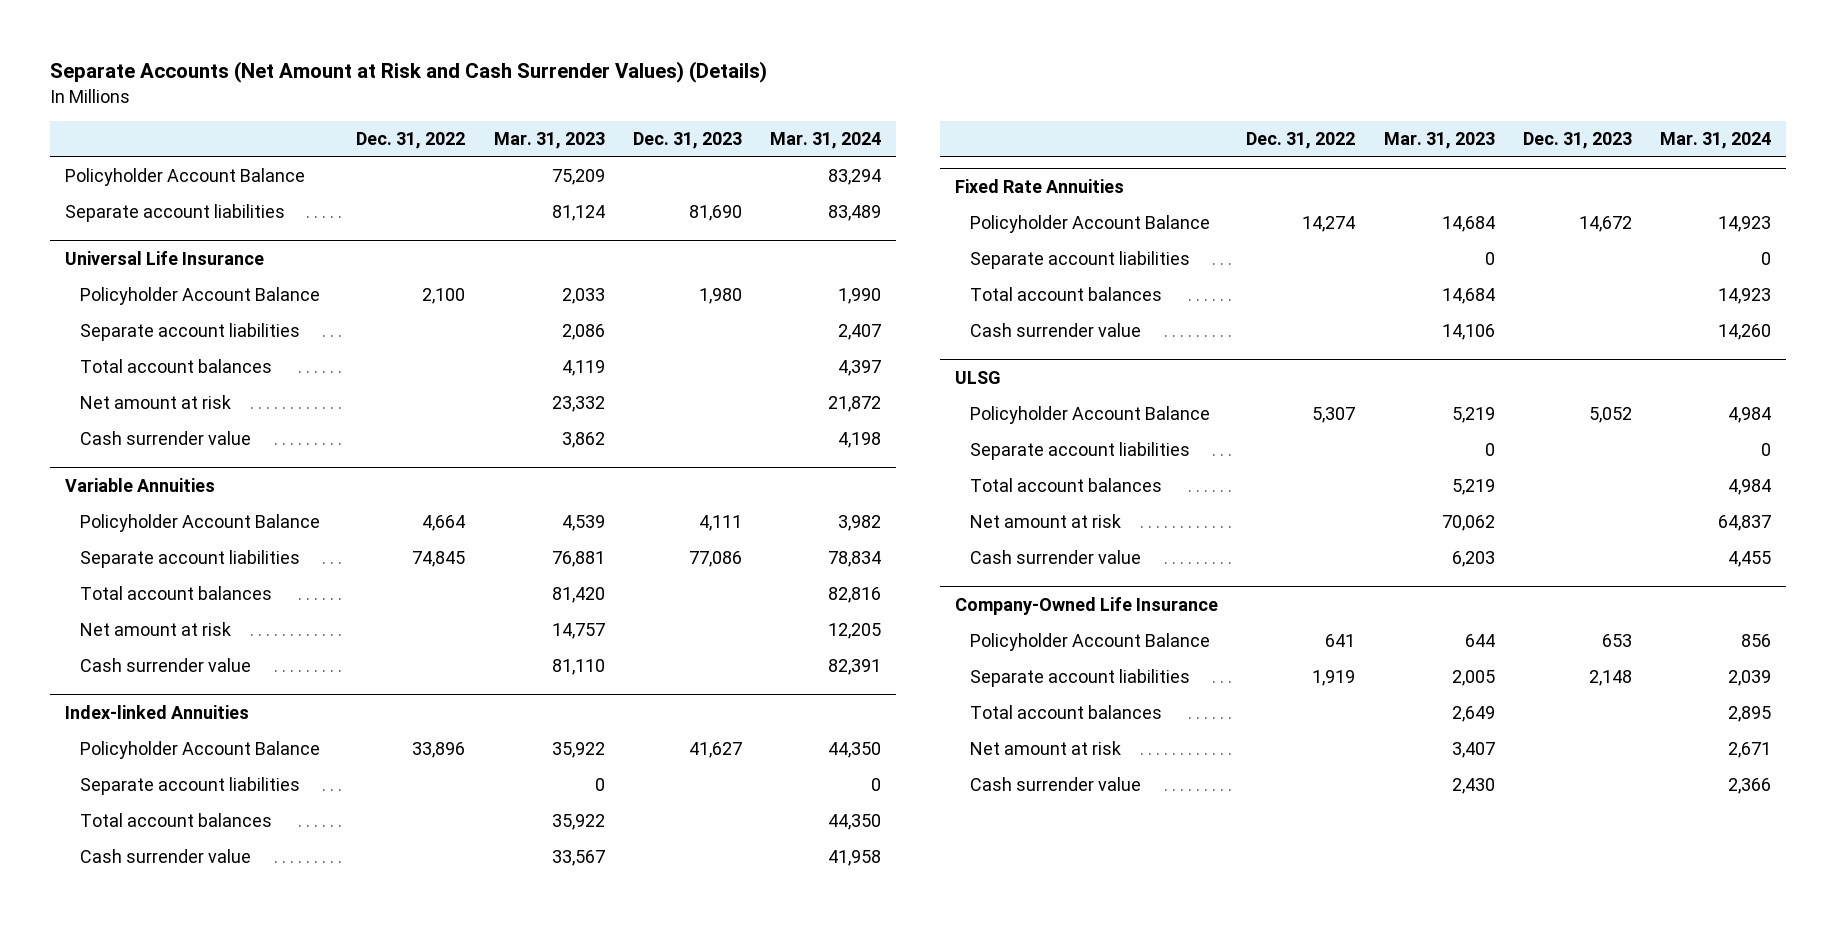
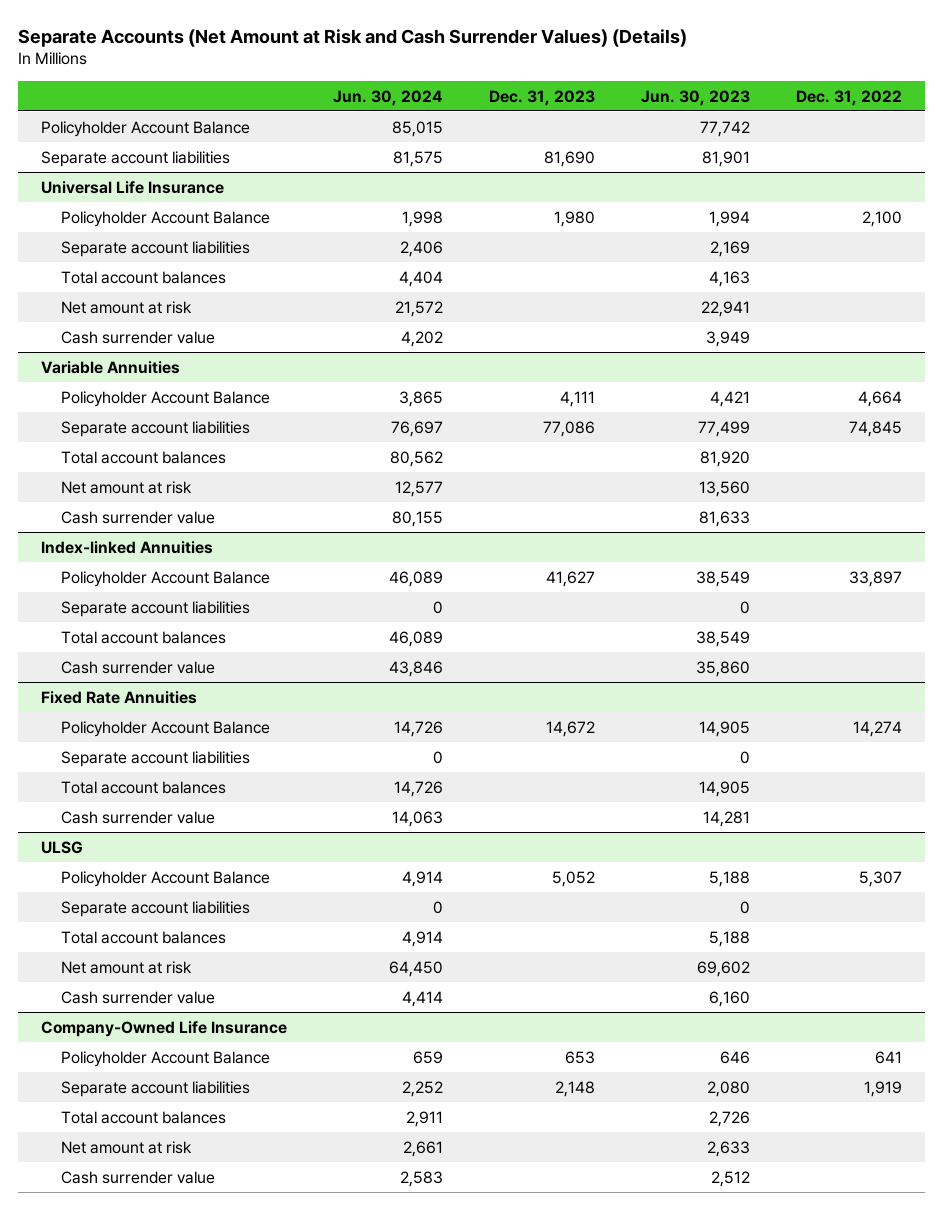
[493,131,605,149] Mar. 31, 2023 -> none
[770,131,882,149] Mar. 31, 2024 -> none
none -> [332,89,443,106] Jun. 30, 2024
none -> [640,89,750,106] Jun. 30, 2023
[412,742,466,759] 33,896 -> [848,570,902,587] 33,897

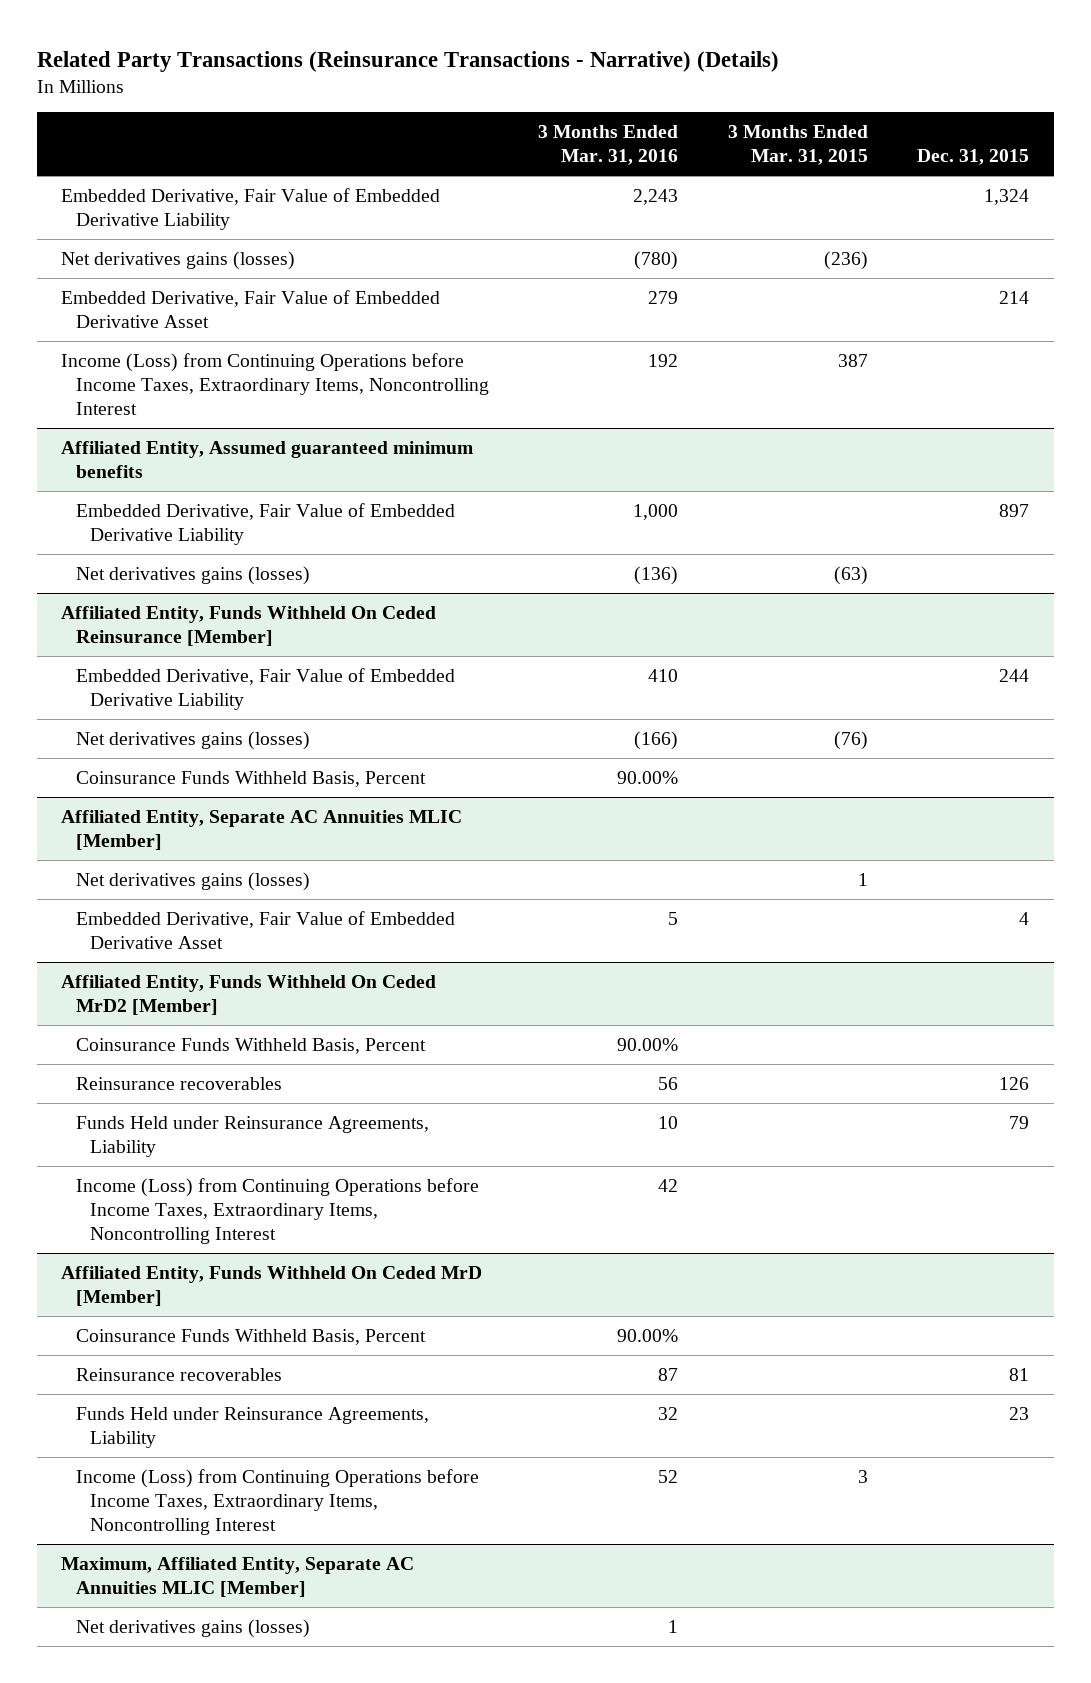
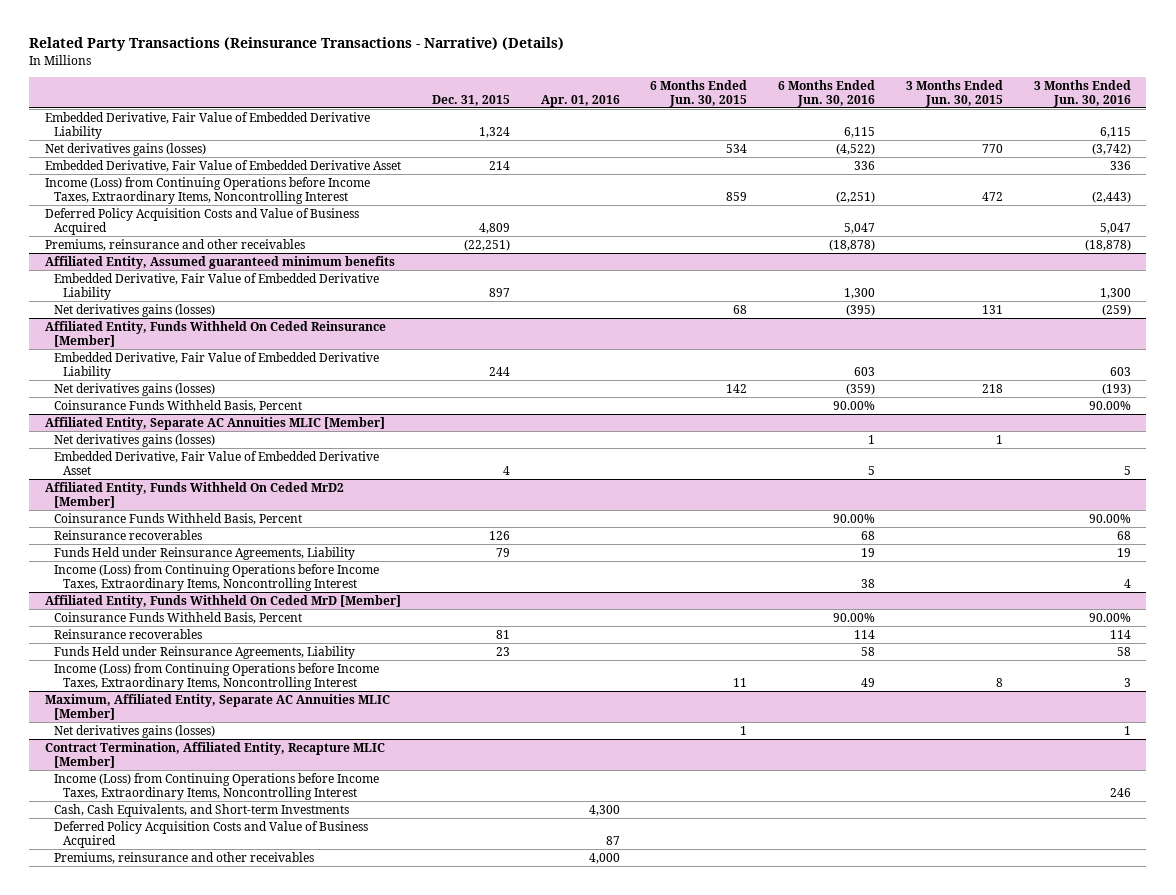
[538,125,679,166] 3 Months Ended Mar. 31, 2016 -> none
[727,125,868,166] 3 Months Ended Mar. 31, 2015 -> none
none -> [540,94,620,107] Apr. 01, 2016
none -> [650,79,748,107] 6 Months Ended Jun. 30, 2015
none -> [778,79,876,107] 6 Months Ended Jun. 30, 2016
none -> [906,79,1004,107] 3 Months Ended Jun. 30, 2015
none -> [1033,79,1131,107] 3 Months Ended Jun. 30, 2016
none -> [44,207,359,235] Deferred Policy Acquisition Costs and Value of Business Acquired
none -> [44,238,305,251] Premiums, reinsurance and other receivables
none -> [44,741,385,768] Contract Termination, Affiliated Entity, Recapture MLIC [Member]
none -> [53,772,379,800] Income (Loss) from Continuing Operations before Income Taxes, Extraordinary Items, Noncontrolling Interest
none -> [53,803,349,817] Cash, Cash Equivalents, and Short-term Investments
none -> [53,820,368,848] Deferred Policy Acquisition Costs and Value of Business Acquired
none -> [53,851,314,864] Premiums, reinsurance and other receivables

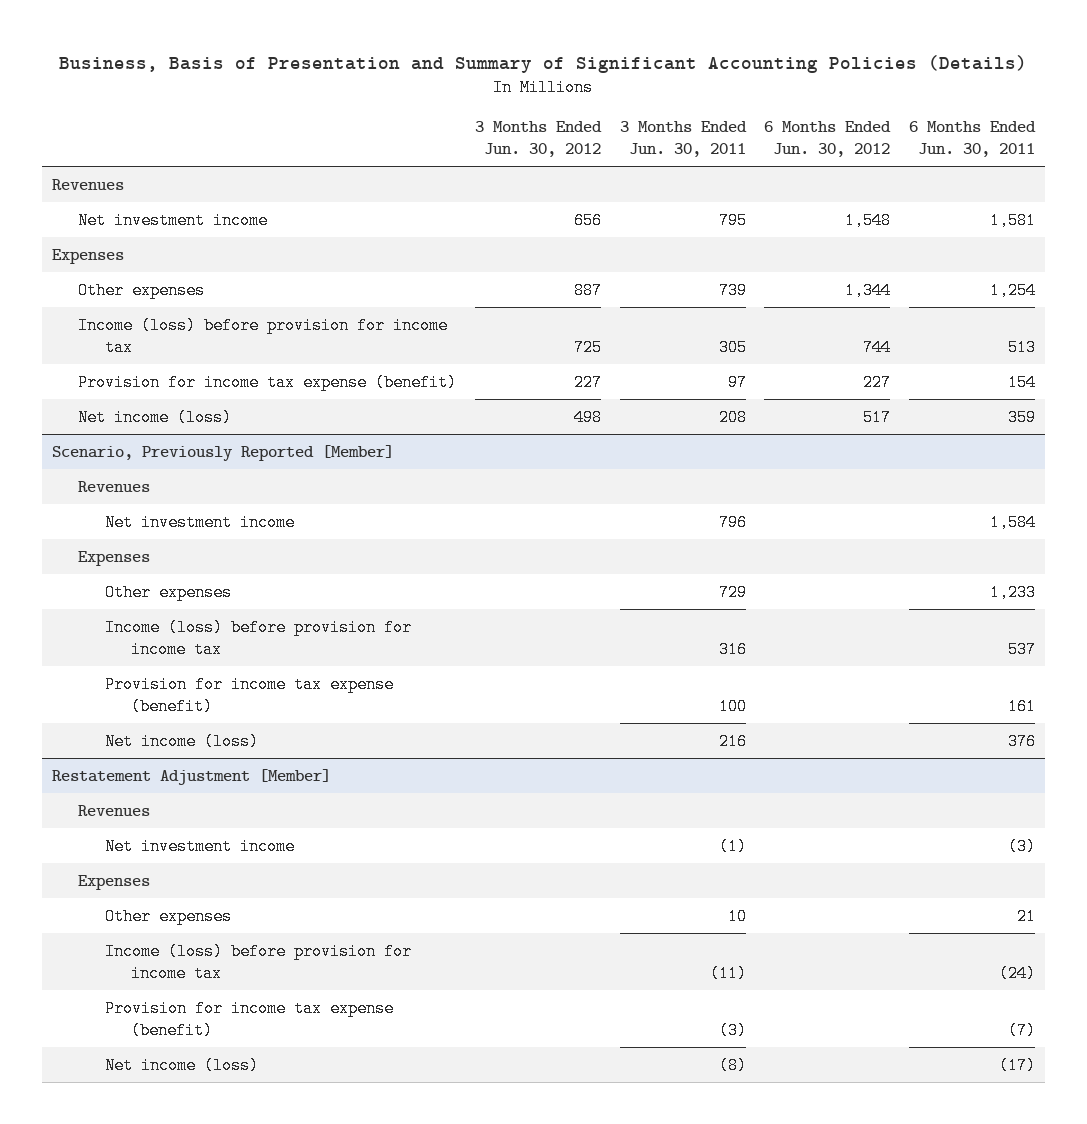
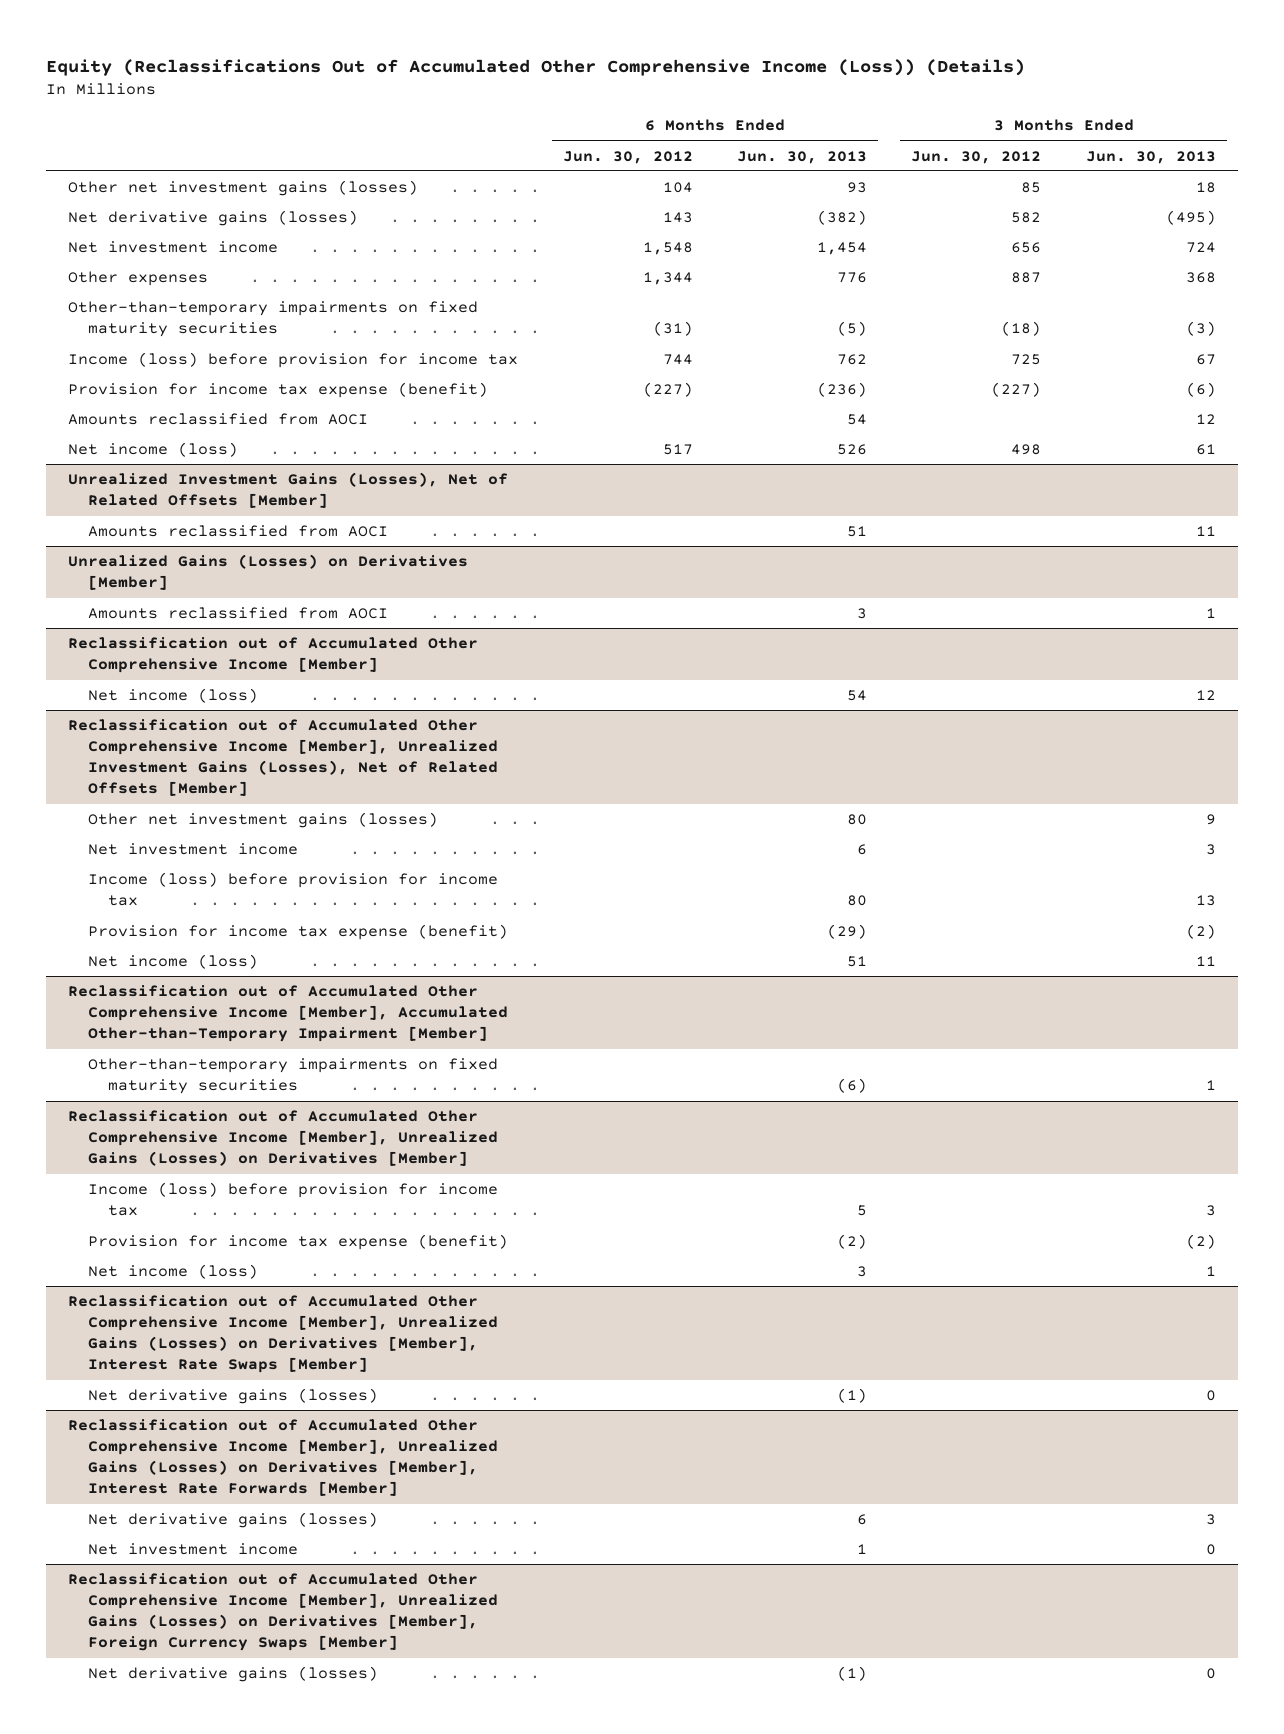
[59,54,1028,73] Business, Basis of Presentation and Summary of Significant Accounting Policies (Details) -> [46,58,1026,76] Equity (Reclassifications Out of Accumulated Other Comprehensive Income (Loss)) (Details)
[619,121,747,158] 3 Months Ended Jun. 30, 2011 -> none
[909,121,1037,158] 6 Months Ended Jun. 30, 2011 -> none
none -> [737,150,868,164] Jun. 30, 2013
none -> [1085,150,1216,164] Jun. 30, 2013
[51,178,124,190] Revenues -> none
none -> [68,180,419,197] Other net investment gains (losses)
none -> [68,210,359,227] Net derivative gains (losses)
[51,248,124,264] Expenses -> none
none -> [68,301,479,338] Other-than-temporary impairments on fixed maturity securities
[573,373,602,391] 227 -> [991,382,1042,398] (227)
[863,373,892,391] 227 -> [642,382,693,398] (227)
none -> [68,413,369,426] Amounts reclassified from AOCI
[51,444,394,461] Scenario, Previously Reported [Member] -> none
[78,480,151,492] Revenues -> none
[104,513,295,531] Net investment income -> none
[78,550,151,566] Expenses -> none
[104,583,232,601] Other expenses -> none
[104,618,412,658] Income (loss) before provision for income tax -> none
[104,675,394,715] Provision for income tax expense (benefit) -> none
[104,732,259,750] Net income (loss) -> none
[51,768,331,785] Restatement Adjustment [Member] -> none
[78,804,151,816] Revenues -> none
[104,837,295,855] Net investment income -> none
[78,874,151,890] Expenses -> none
[104,907,232,925] Other expenses -> none
[104,942,412,982] Income (loss) before provision for income tax -> none
[104,999,394,1039] Provision for income tax expense (benefit) -> none
[104,1056,259,1074] Net income (loss) -> none
none -> [68,472,509,509] Unrealized Investment Gains (Losses), Net of Related Offsets [Member]
none -> [88,525,389,538] Amounts reclassified from AOCI
none -> [68,554,469,591] Unrealized Gains (Losses) on Derivatives [Member]
none -> [88,607,389,620] Amounts reclassified from AOCI
none -> [68,637,479,674] Reclassification out of Accumulated Other Comprehensive Income [Member]
none -> [88,688,259,704] Net income (loss)
none -> [68,719,499,797] Reclassification out of Accumulated Other Comprehensive Income [Member], Unrealized Investment Gains (Losses), Net of Related Offsets [Member]
none -> [88,812,439,829] Other net investment gains (losses)
none -> [88,843,299,856] Net investment income
none -> [88,872,499,907] Income (loss) before provision for income tax
none -> [88,924,509,941] Provision for income tax expense (benefit)
none -> [88,954,259,970] Net income (loss)
none -> [68,985,509,1043] Reclassification out of Accumulated Other Comprehensive Income [Member], Accumulated Other-than-Temporary Impairment [Member]
none -> [88,1058,499,1095] Other-than-temporary impairments on fixed maturity securities
none -> [68,1110,499,1167] Reclassification out of Accumulated Other Comprehensive Income [Member], Unrealized Gains (Losses) on Derivatives [Member]
none -> [88,1182,499,1217] Income (loss) before provision for income tax
none -> [88,1234,509,1251] Provision for income tax expense (benefit)
none -> [88,1264,259,1280] Net income (loss)
none -> [68,1295,499,1374] Reclassification out of Accumulated Other Comprehensive Income [Member], Unrealized Gains (Losses) on Derivatives [Member], Interest Rate Swaps [Member]
none -> [88,1388,379,1405] Net derivative gains (losses)
none -> [68,1419,499,1497] Reclassification out of Accumulated Other Comprehensive Income [Member], Unrealized Gains (Losses) on Derivatives [Member], Interest Rate Forwards [Member]
none -> [88,1512,379,1529] Net derivative gains (losses)
none -> [88,1543,299,1556] Net investment income
none -> [68,1573,499,1652] Reclassification out of Accumulated Other Comprehensive Income [Member], Unrealized Gains (Losses) on Derivatives [Member], Foreign Currency Swaps [Member]
none -> [88,1666,379,1683] Net derivative gains (losses)

